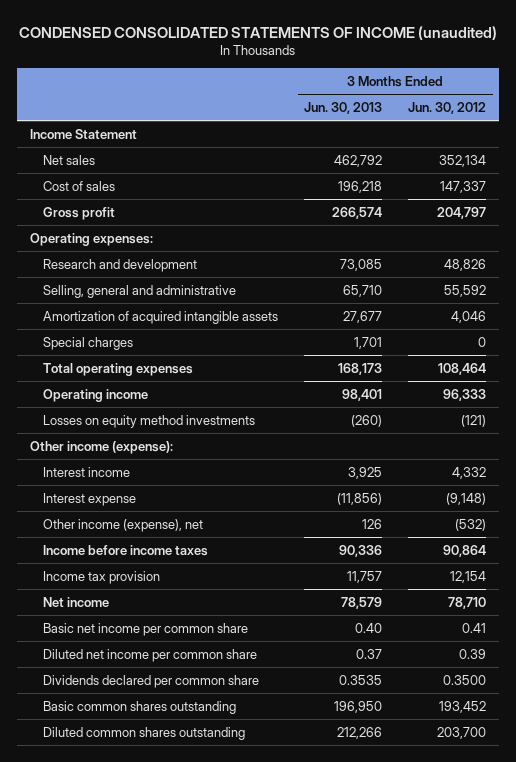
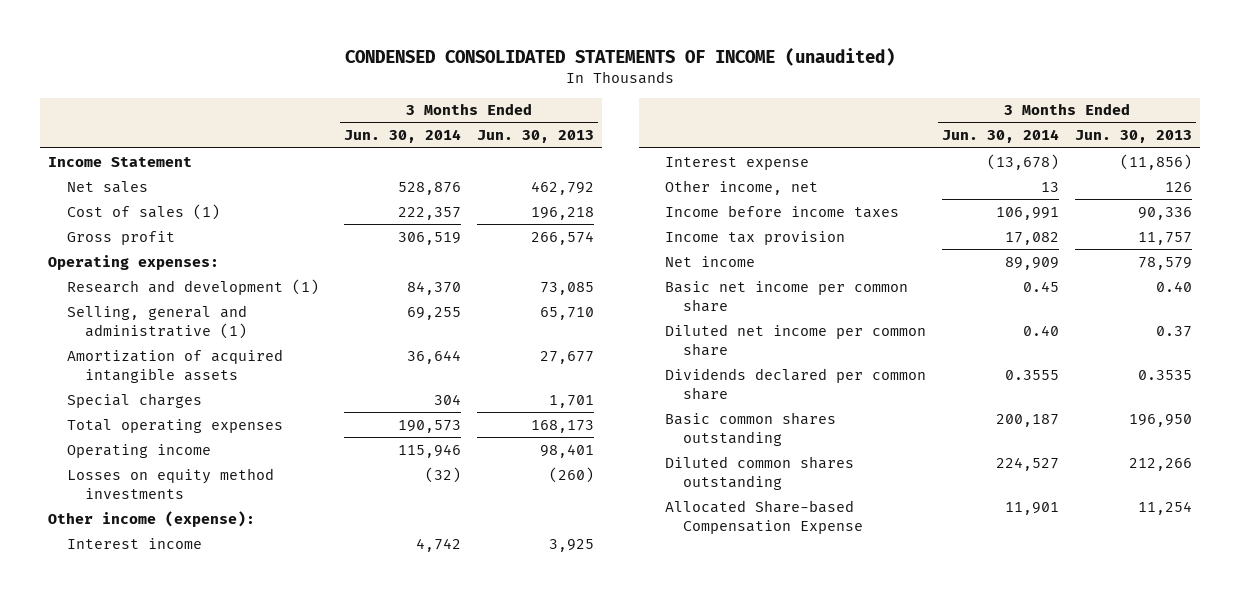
[408,101,487,114] Jun. 30, 2012 -> none
none -> [343,129,461,144] Jun. 30, 2014
[43,180,116,191] Cost of sales -> [66,203,220,220] Cost of sales (1)
[43,258,198,272] Research and development -> [66,278,319,295] Research and development (1)
[43,284,237,298] Selling, general and administrative -> [66,304,247,339] Selling, general and administrative (1)
[43,518,204,532] Other income (expense), net -> [664,179,818,195] Other income, net
none -> [664,499,864,534] Allocated Share-based Compensation Expense

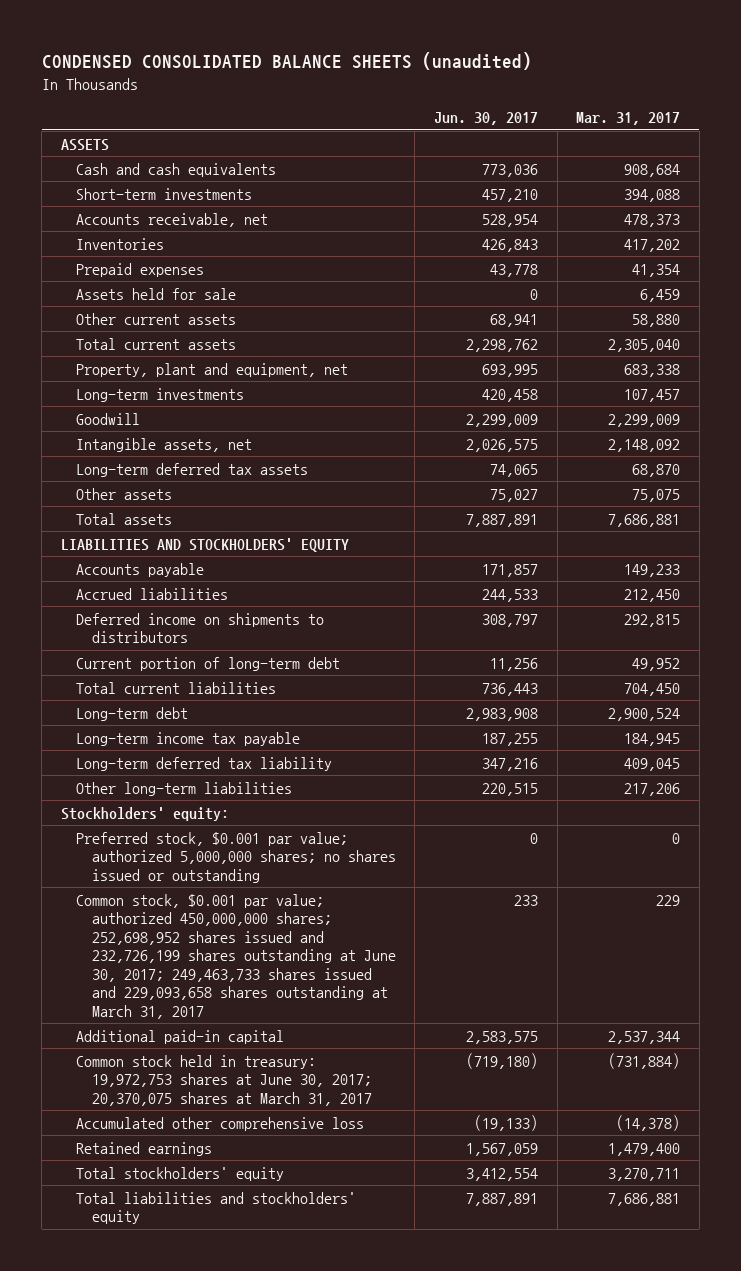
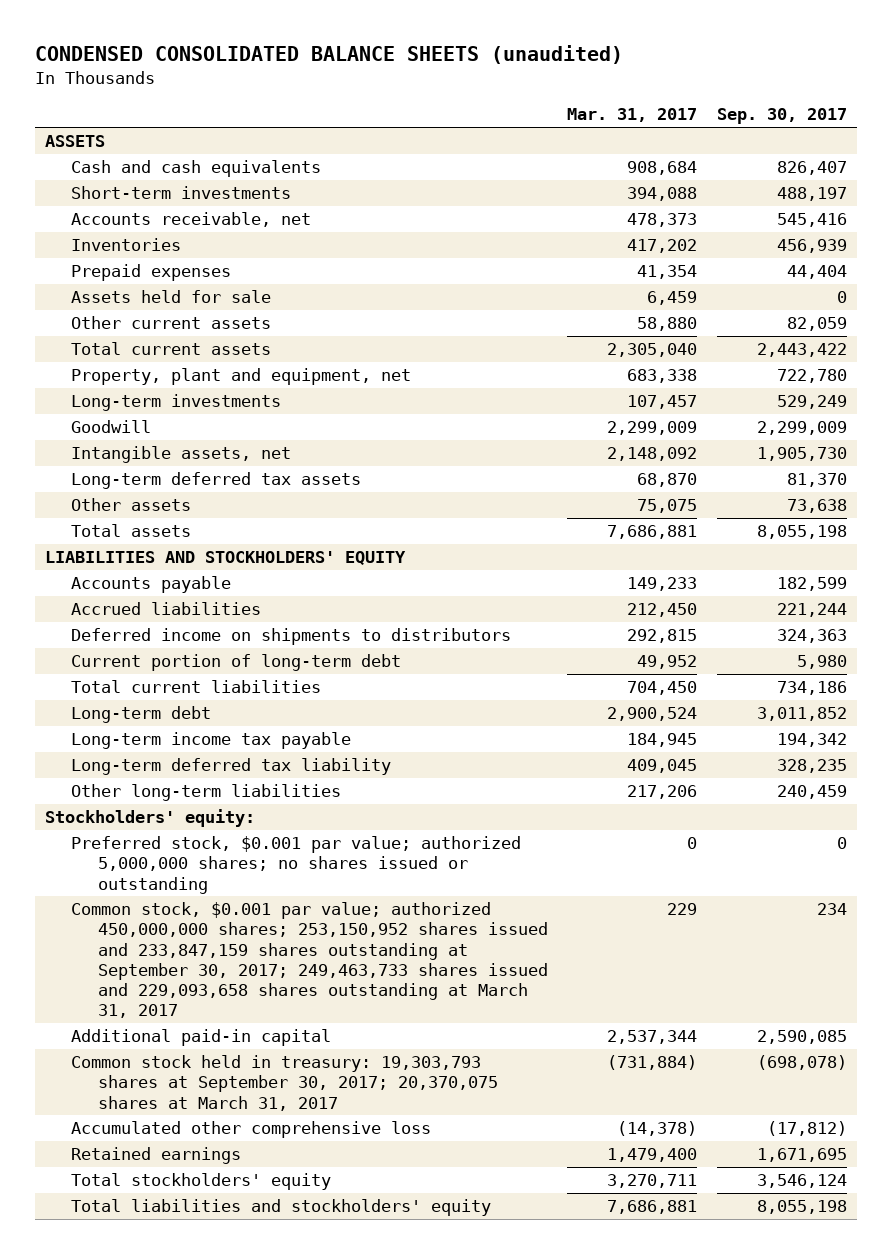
[433,112,538,126] Jun. 30, 2017 -> none
none -> [717,108,848,125] Sep. 30, 2017
[76,893,396,1020] Common stock, $0.001 par value; authorized 450,000,000 shares; 252,698,952 shares issued and 232,726,199 shares outstanding at June 30, 2017; 249,463,733 shares issued and 229,093,658 shares outstanding at March 31, 2017 -> [71,902,548,1019] Common stock, $0.001 par value; authorized 450,000,000 shares; 253,150,952 shares issued and 233,847,159 shares outstanding at September 30, 2017; 249,463,733 shares issued and 229,093,658 shares outstanding at March 31, 2017
[76,1054,372,1106] Common stock held in treasury: 19,972,753 shares at June 30, 2017; 20,370,075 shares at March 31, 2017 -> [71,1055,498,1111] Common stock held in treasury: 19,303,793 shares at September 30, 2017; 20,370,075 shares at March 31, 2017

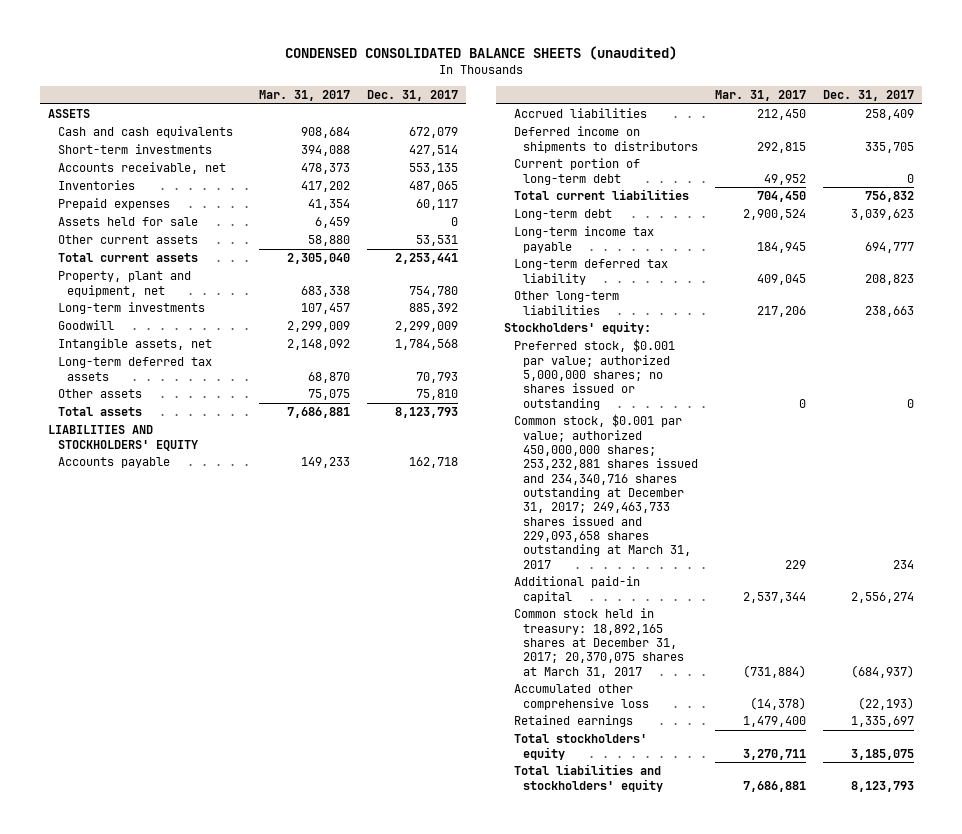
[717,108,848,125] Sep. 30, 2017 -> none
none -> [366,90,458,102] Dec. 31, 2017
[71,902,548,1019] Common stock, $0.001 par value; authorized 450,000,000 shares; 253,150,952 shares issued and 233,847,159 shares outstanding at September 30, 2017; 249,463,733 shares issued and 229,093,658 shares outstanding at March 31, 2017 -> [513,414,699,569] Common stock, $0.001 par value; authorized 450,000,000 shares; 253,232,881 shares issued and 234,340,716 shares outstanding at December 31, 2017; 249,463,733 shares issued and 229,093,658 shares outstanding at March 31, 2017
[71,1055,498,1111] Common stock held in treasury: 19,303,793 shares at September 30, 2017; 20,370,075 shares at March 31, 2017 -> [513,608,685,678] Common stock held in treasury: 18,892,165 shares at December 31, 2017; 20,370,075 shares at March 31, 2017

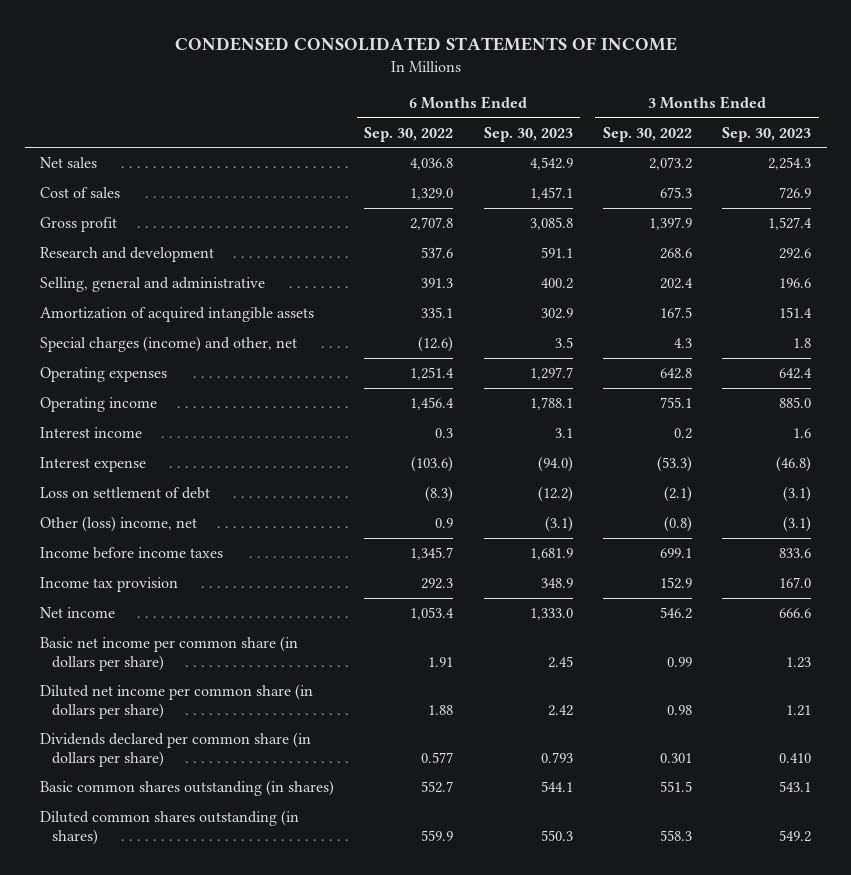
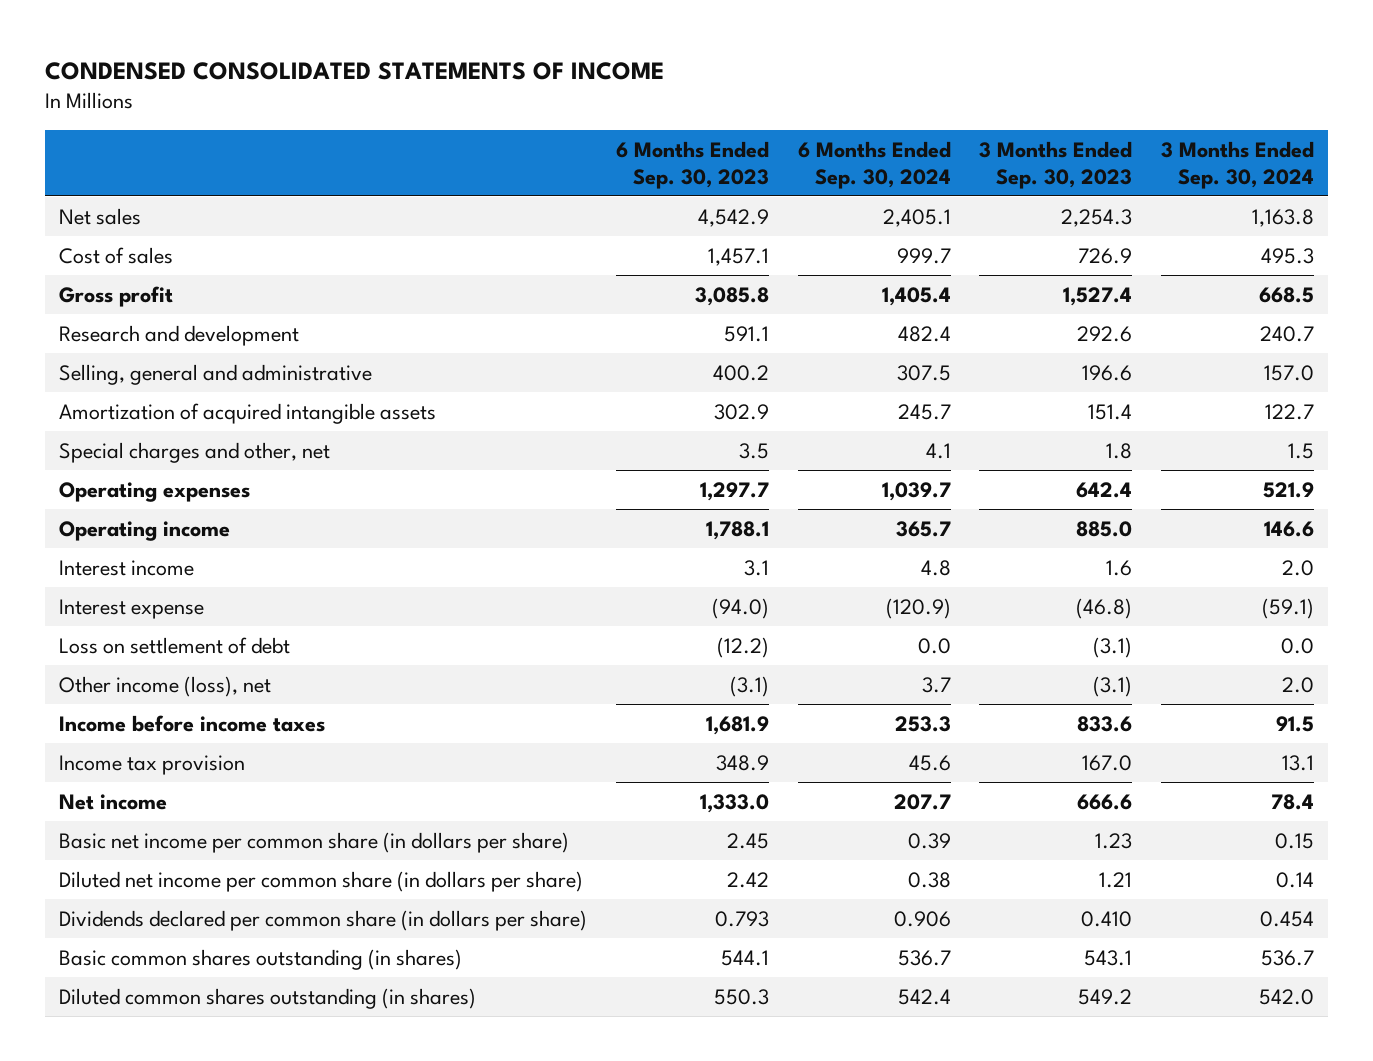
[364,126,454,142] Sep. 30, 2022 -> none
[602,126,692,142] Sep. 30, 2022 -> none
none -> [797,140,951,189] 6 Months Ended Sep. 30, 2024
none -> [1161,140,1315,189] 3 Months Ended Sep. 30, 2024
[39,336,297,353] Special charges (income) and other, net -> [59,441,331,463] Special charges and other, net
[39,516,197,533] Other (loss) income, net -> [59,675,272,697] Other income (loss), net

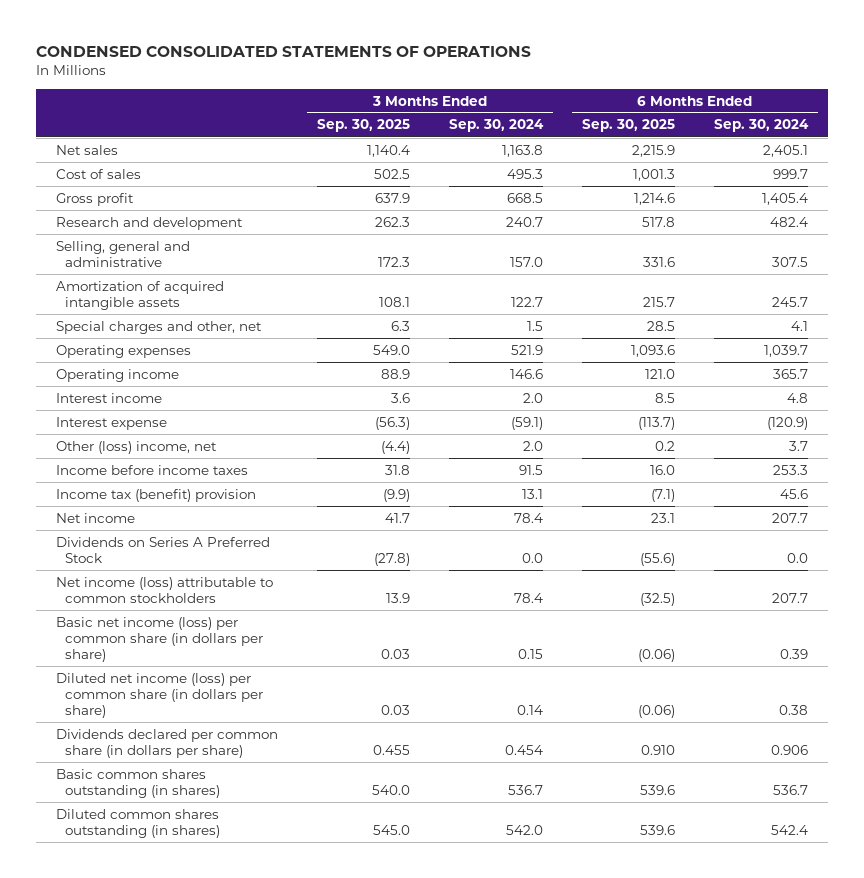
[44,61,664,80] CONDENSED CONSOLIDATED STATEMENTS OF INCOME -> [36,46,532,58] CONDENSED CONSOLIDATED STATEMENTS OF OPERATIONS
[615,140,769,189] 6 Months Ended Sep. 30, 2023 -> none
[979,140,1133,189] 3 Months Ended Sep. 30, 2023 -> none
none -> [316,119,410,133] Sep. 30, 2025
none -> [582,119,676,133] Sep. 30, 2025
[59,636,291,654] Loss on settlement of debt -> none
[59,675,272,697] Other income (loss), net -> [55,440,217,454] Other (loss) income, net
[59,754,246,775] Income tax provision -> [55,488,256,502] Income tax (benefit) provision
none -> [55,536,270,563] Dividends on Series A Preferred Stock
none -> [55,576,273,603] Net income (loss) attributable to common stockholders
[59,831,570,853] Basic net income per common share (in dollars per share) -> [55,616,264,663] Basic net income (loss) per common share (in dollars per share)
[59,870,584,892] Diluted net income per common share (in dollars per share) -> [55,672,264,719] Diluted net income (loss) per common share (in dollars per share)

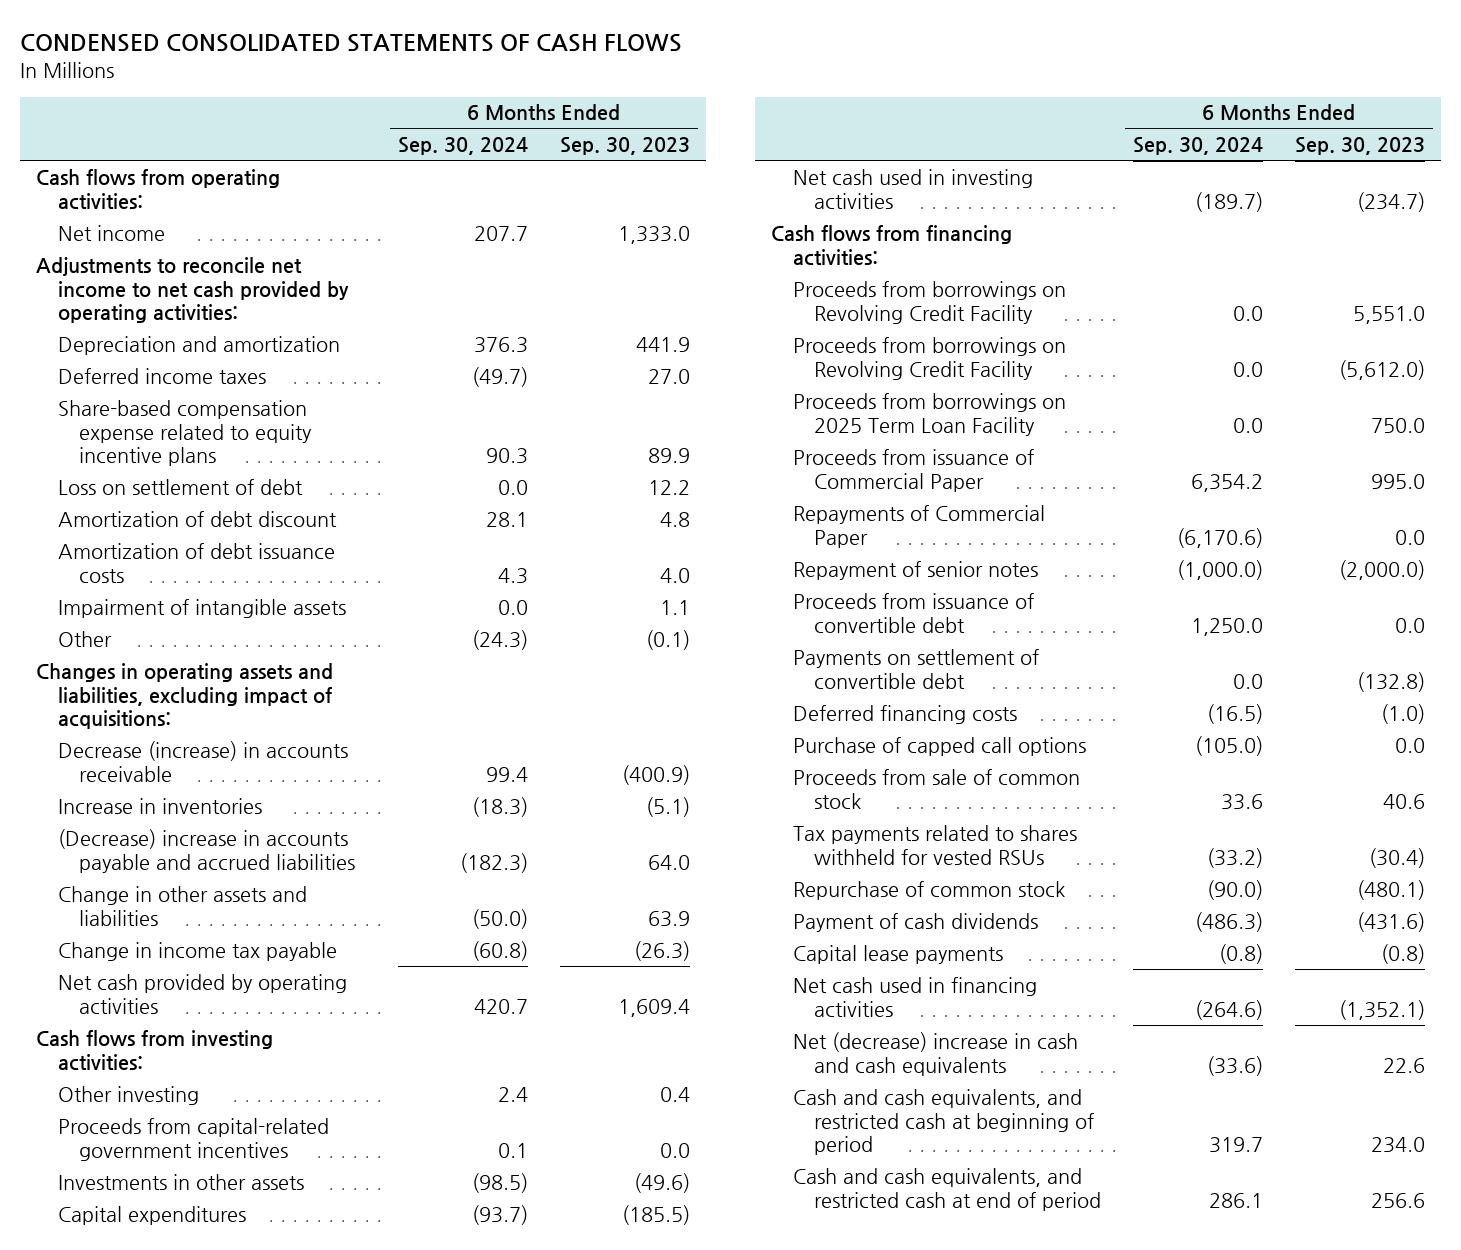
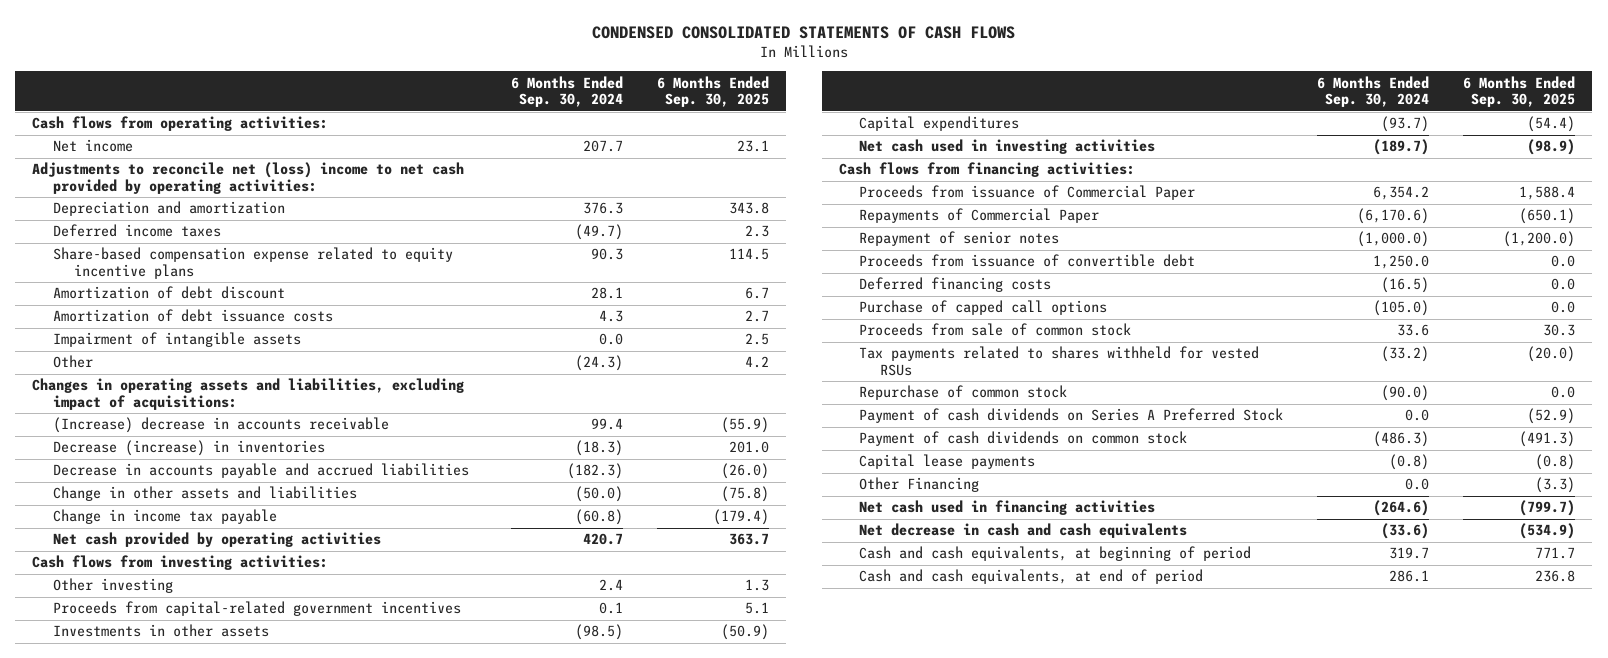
[560,137,691,156] Sep. 30, 2023 -> none
none -> [656,75,769,108] 6 Months Ended Sep. 30, 2025
[35,256,349,324] Adjustments to reconcile net income to net cash provided by operating activities: -> [32,162,465,195] Adjustments to reconcile net (loss) income to net cash provided by operating activities:
[57,478,303,495] Loss on settlement of debt -> none
[57,740,348,782] Decrease (increase) in accounts receivable -> [52,417,389,434] (Increase) decrease in accounts receivable
[57,797,262,814] Increase in inventories -> [52,440,325,457] Decrease (increase) in inventories
[57,828,356,873] (Decrease) increase in accounts payable and accrued liabilities -> [52,463,469,479] Decrease in accounts payable and accrued liabilities
[792,280,1066,324] Proceeds from borrowings on Revolving Credit Facility -> none
[792,336,1066,380] Proceeds from borrowings on Revolving Credit Facility -> none
[792,392,1066,436] Proceeds from borrowings on 2025 Term Loan Facility -> none
[792,648,1039,689] Payments on settlement of convertible debt -> none
none -> [859,408,1284,424] Payment of cash dividends on Series A Preferred Stock
[792,912,1038,932] Payment of cash dividends -> [859,431,1188,447] Payment of cash dividends on common stock
none -> [859,477,980,493] Other Financing
[792,1031,1078,1076] Net (decrease) increase in cash and cash equivalents -> [859,523,1188,539] Net decrease in cash and cash equivalents
[792,1088,1095,1156] Cash and cash equivalents, and restricted cash at beginning of period -> [859,546,1252,562] Cash and cash equivalents, at beginning of period
[792,1167,1102,1211] Cash and cash equivalents, and restricted cash at end of period -> [859,569,1204,585] Cash and cash equivalents, at end of period

